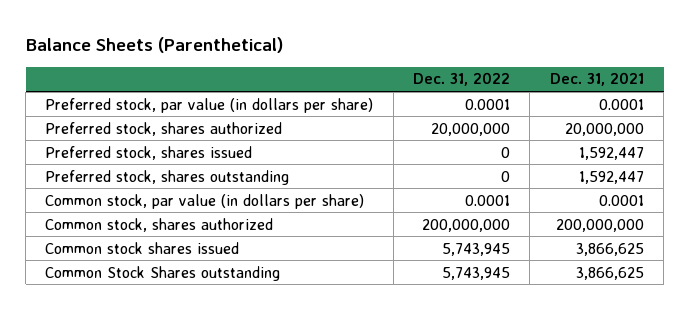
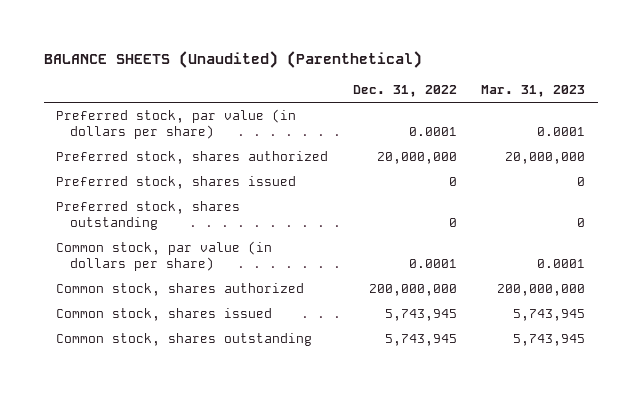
[25,36,283,53] Balance Sheets (Parenthetical) -> [44,51,423,69] BALANCE SHEETS (Unaudited) (Parenthetical)
[549,72,644,87] Dec. 31, 2021 -> none
none -> [481,85,586,98] Mar. 31, 2023
[45,241,240,254] Common stock shares issued -> [56,308,273,322] Common stock, shares issued
[45,265,281,281] Common Stock Shares outstanding -> [56,333,313,347] Common stock, shares outstanding

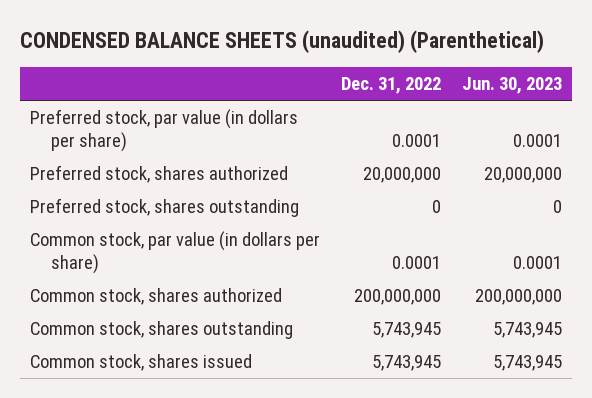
[44,51,423,69] BALANCE SHEETS (Unaudited) (Parenthetical) -> [19,30,544,54] CONDENSED BALANCE SHEETS (unaudited) (Parenthetical)
[481,85,586,98] Mar. 31, 2023 -> none
none -> [461,77,562,95] Jun. 30, 2023
[56,176,297,190] Preferred stock, shares issued -> none
[56,308,273,322] Common stock, shares issued -> [30,354,253,372] Common stock, shares issued

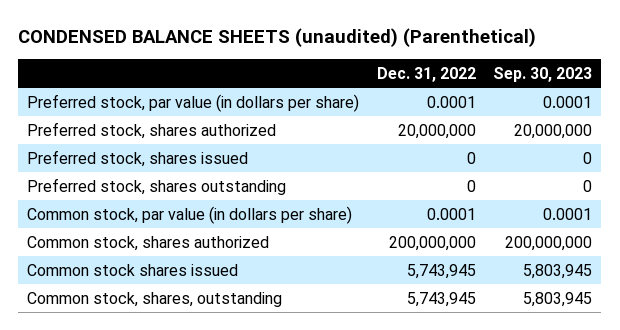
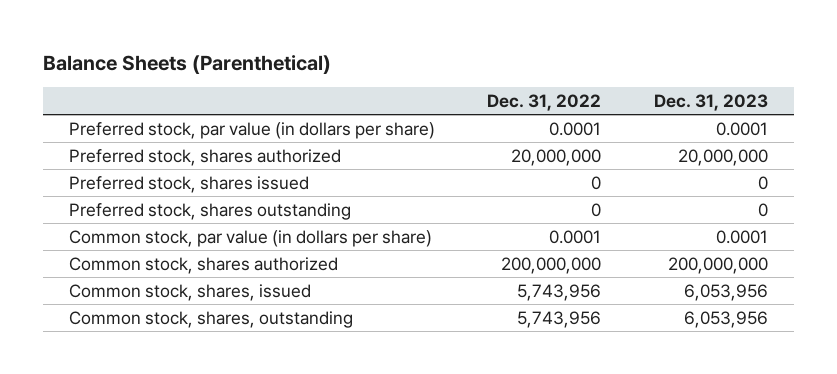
[18,28,537,48] CONDENSED BALANCE SHEETS (unaudited) (Parenthetical) -> [42,55,331,75] Balance Sheets (Parenthetical)
[493,66,593,82] Sep. 30, 2023 -> none
none -> [653,94,768,112] Dec. 31, 2023
[27,263,239,276] Common stock shares issued -> [69,283,312,301] Common stock, shares, issued
[406,263,476,279] 5,743,945 -> [517,283,602,301] 5,743,956
[406,291,476,307] 5,743,945 -> [517,310,602,328] 5,743,956

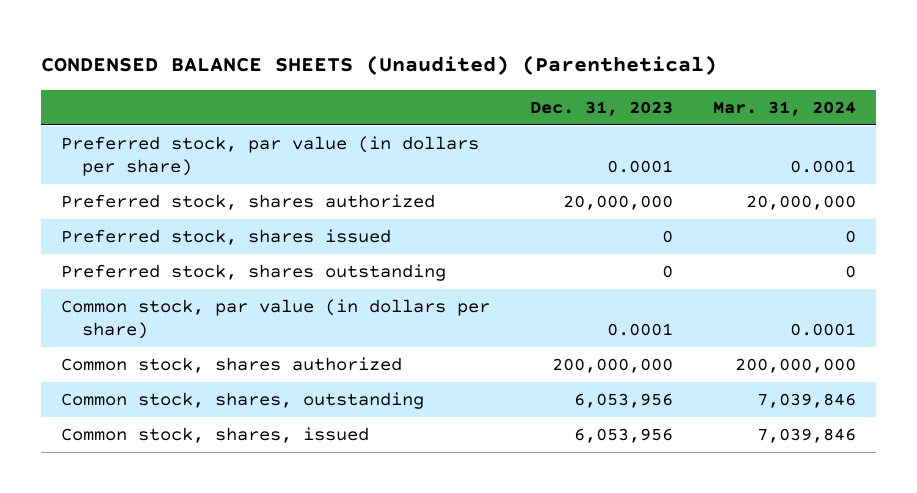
[42,55,331,75] Balance Sheets (Parenthetical) -> [41,54,718,75] CONDENSED BALANCE SHEETS (Unaudited) (Parenthetical)
[487,94,602,112] Dec. 31, 2022 -> none
none -> [712,100,856,116] Mar. 31, 2024
[69,283,312,301] Common stock, shares, issued -> [61,426,370,443] Common stock, shares, issued

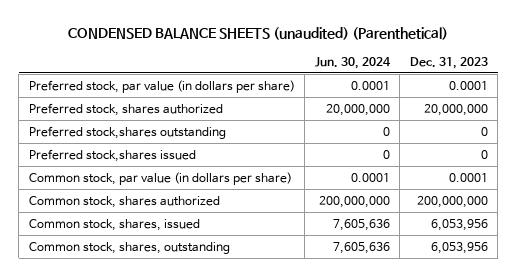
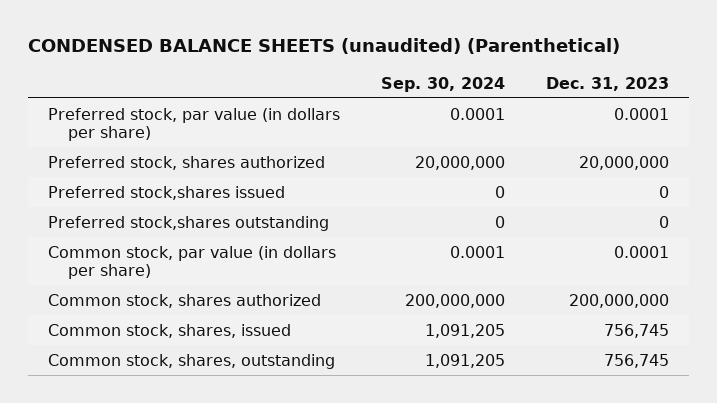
[314,56,391,69] Jun. 30, 2024 -> none
none -> [381,76,506,92] Sep. 30, 2024
[28,125,226,139] Preferred stock,shares outstanding -> [48,215,330,231] Preferred stock,shares outstanding
[430,218,488,231] 6,053,956 -> [603,323,669,338] 756,745
[430,241,488,254] 6,053,956 -> [603,353,669,368] 756,745

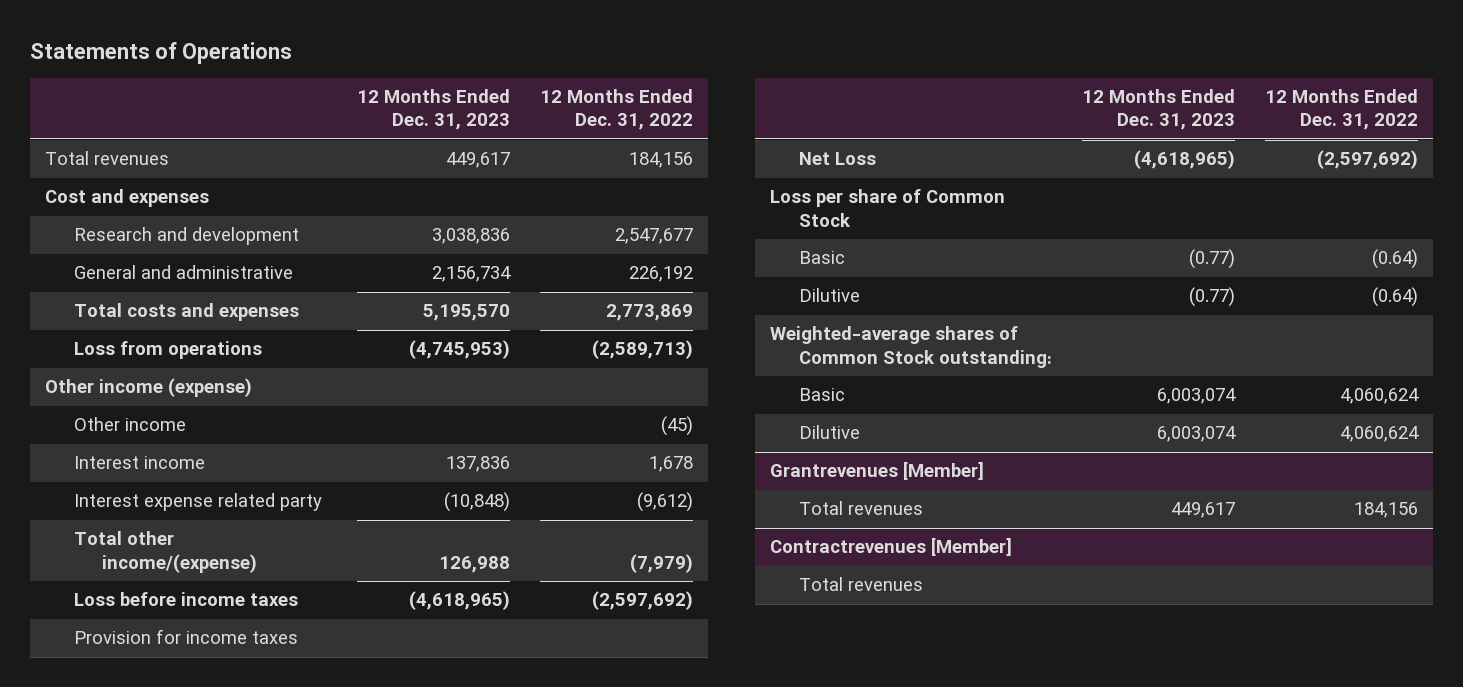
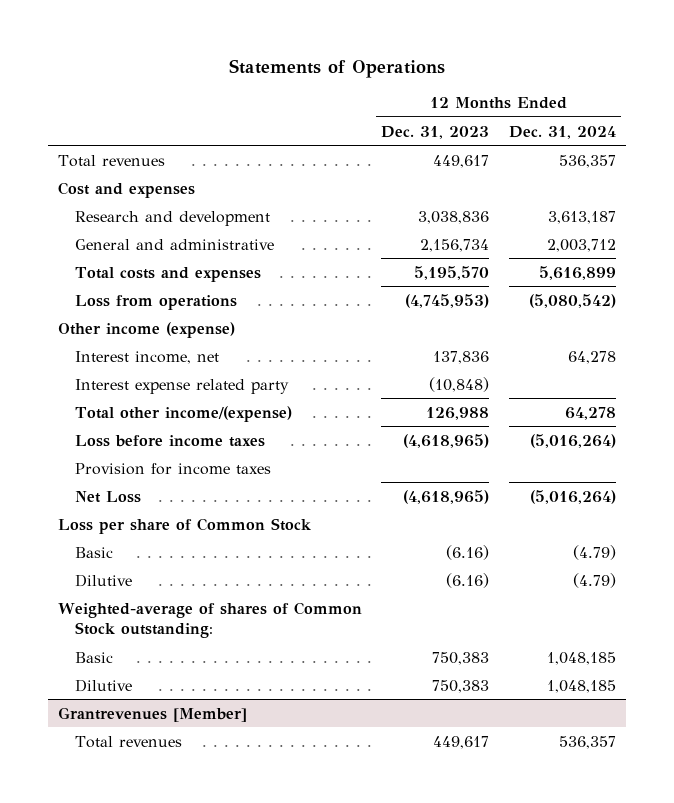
[540,89,694,131] 12 Months Ended Dec. 31, 2022 -> none
none -> [508,125,616,139] Dec. 31, 2024
[73,417,186,432] Other income -> none
[73,456,205,470] Interest income -> [75,350,220,364] Interest income, net
[1188,249,1235,270] (0.77) -> [446,544,490,560] (6.16)
[1188,287,1235,308] (0.77) -> [446,572,490,588] (6.16)
[770,326,1052,368] Weighted-average shares of Common Stock outstanding: -> [57,601,362,639] Weighted-average of shares of Common Stock outstanding:
[1156,388,1236,405] 6,003,074 -> [432,651,490,665] 750,383
[1156,426,1236,443] 6,003,074 -> [432,679,490,693] 750,383
[770,537,1013,557] Contractrevenues [Member] -> none
[798,577,923,592] Total revenues -> none

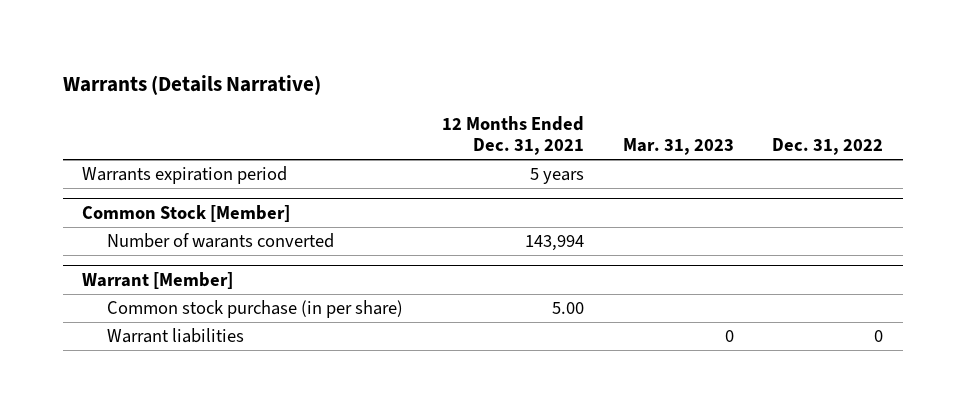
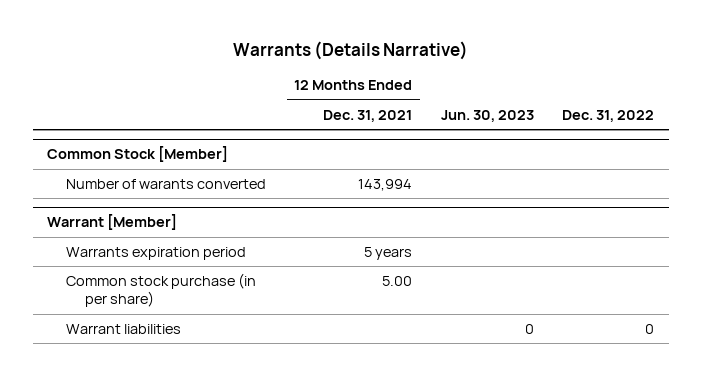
[622,138,734,156] Mar. 31, 2023 -> none
none -> [440,109,534,122] Jun. 30, 2023
[82,166,288,185] Warrants expiration period -> none
none -> [65,247,246,261] Warrants expiration period

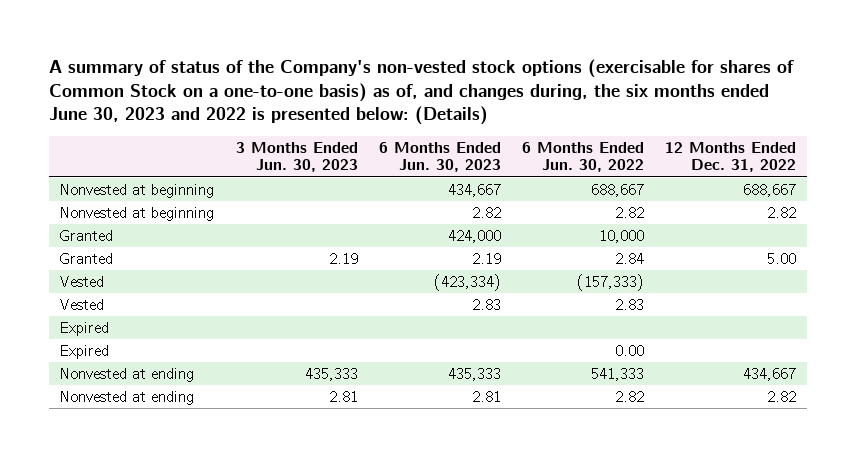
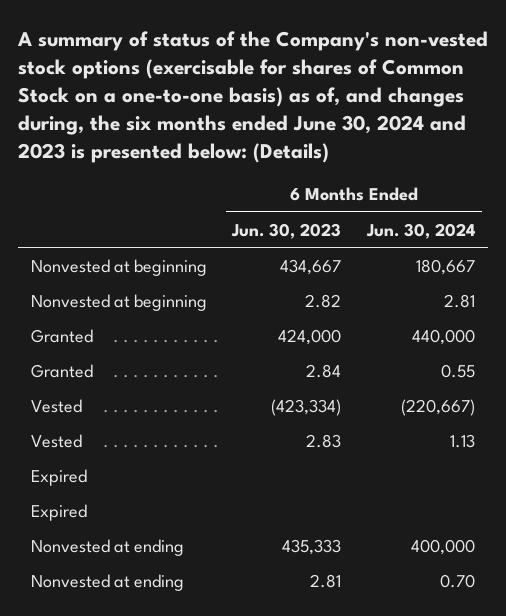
[48,58,794,126] A summary of status of the Company's non-vested stock options (exercisable for shares of Common Stock on a one-to-one basis) as of, and changes during, the six months ended June 30, 2023 and 2022 is presented below: (Details) -> [16,30,488,164] A summary of status of the Company's non-vested stock options (exercisable for shares of Common Stock on a one-to-one basis) as of, and changes during, the six months ended June 30, 2024 and 2023 is presented below: (Details)
[235,141,358,173] 3 Months Ended Jun. 30, 2023 -> none
[521,141,644,173] 6 Months Ended Jun. 30, 2022 -> none
[665,141,797,173] 12 Months Ended Dec. 31, 2022 -> none
none -> [366,222,476,239] Jun. 30, 2024
[471,252,501,264] 2.19 -> [306,363,342,378] 2.84

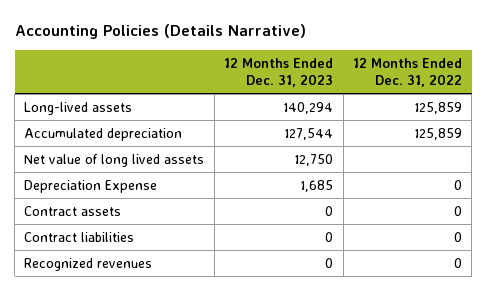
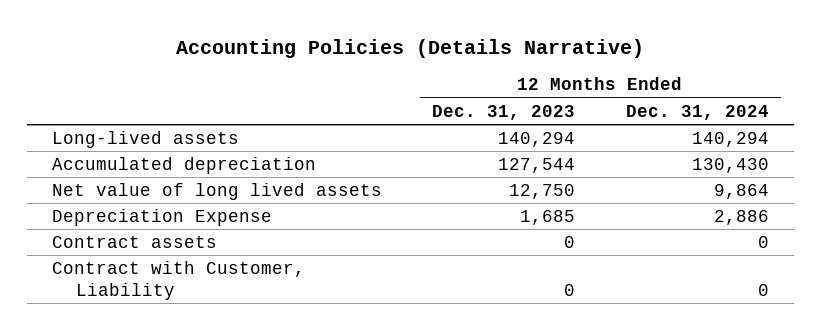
[352,57,462,88] 12 Months Ended Dec. 31, 2022 -> none
none -> [625,104,769,120] Dec. 31, 2024
[24,257,153,271] Recognized revenues -> none
[24,231,135,242] Contract liabilities -> [52,260,306,300] Contract with Customer, Liability

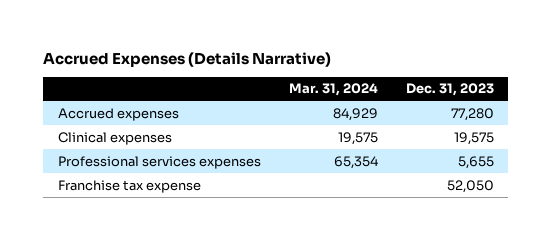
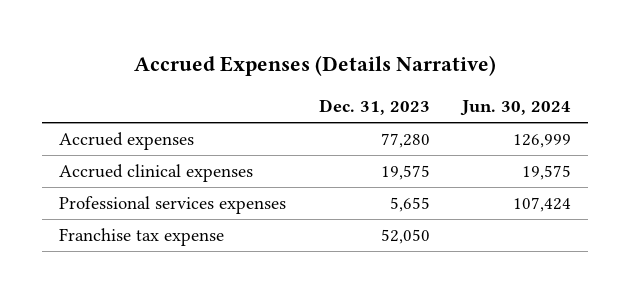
[288,83,378,97] Mar. 31, 2024 -> none
none -> [460,99,572,116] Jun. 30, 2024
[57,131,172,145] Clinical expenses -> [58,164,253,183] Accrued clinical expenses

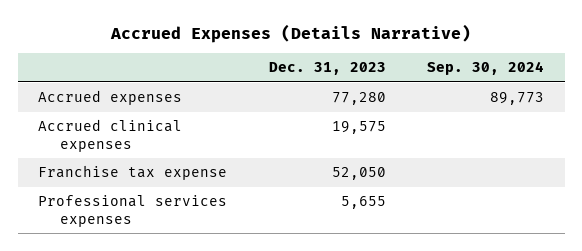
[460,99,572,116] Jun. 30, 2024 -> none
none -> [426,61,544,76] Sep. 30, 2024
[58,196,286,215] Professional services expenses -> [38,195,228,228] Professional services expenses

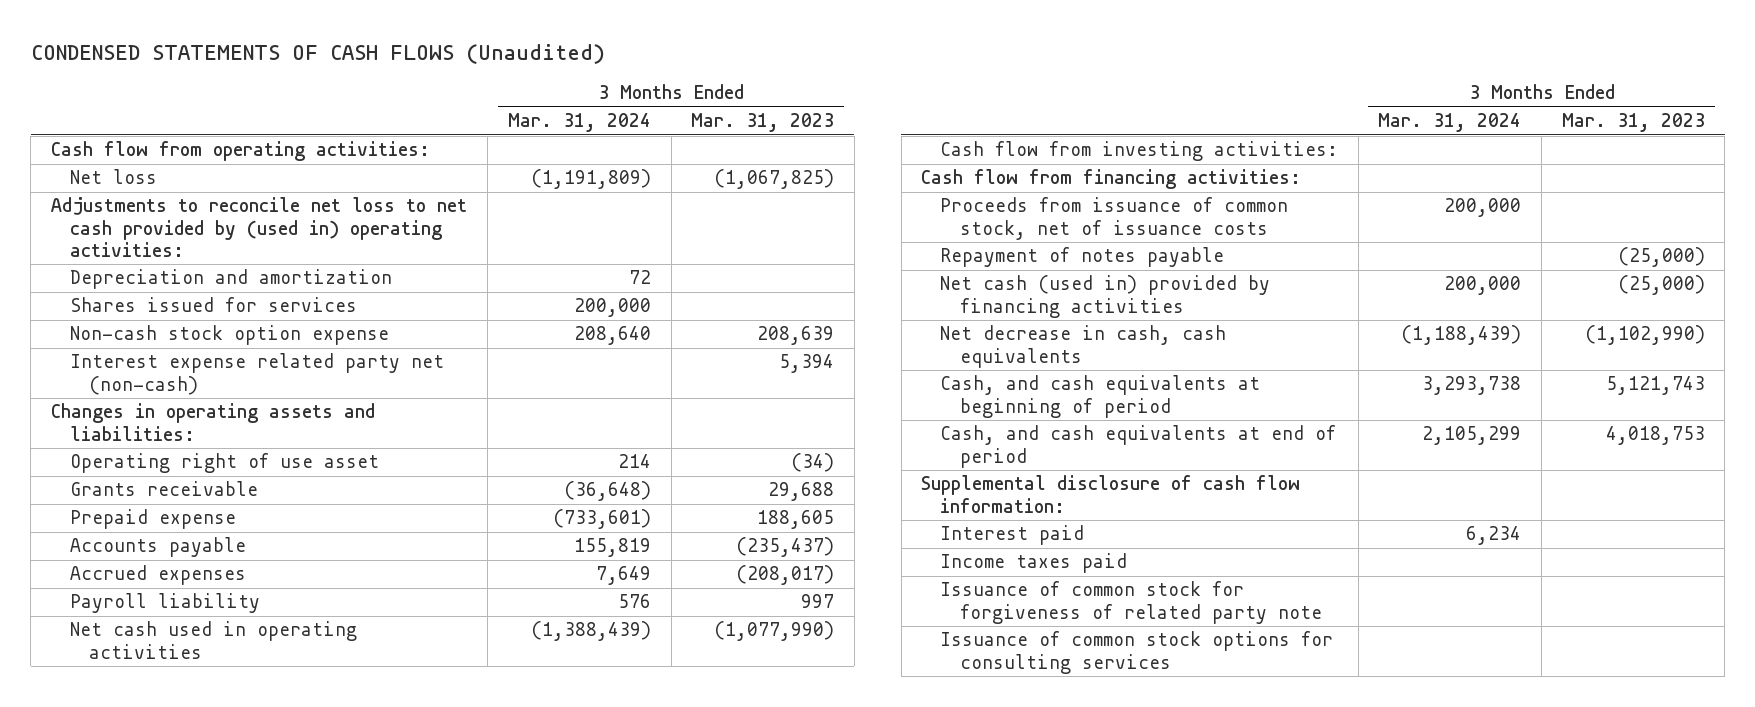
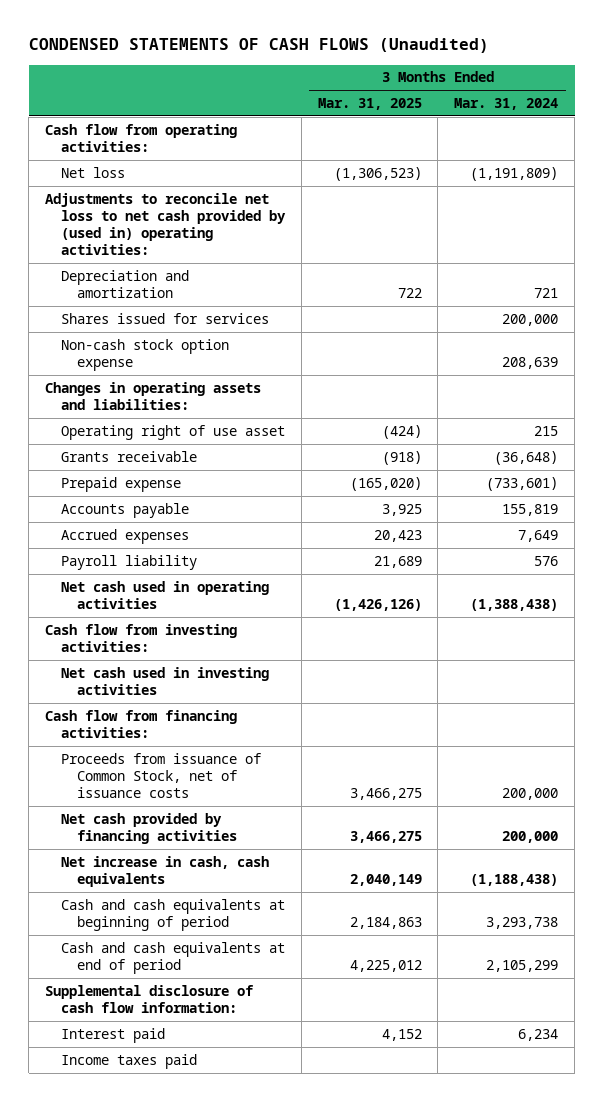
[691,113,835,133] Mar. 31, 2023 -> none
none -> [317,98,422,111] Mar. 31, 2025
[629,270,652,285] 72 -> [534,288,559,299] 721
[69,353,444,395] Interest expense related party net (non-cash) -> none
[574,326,652,346] 208,640 -> [502,357,559,370] 208,639
[618,454,652,469] 214 -> [534,425,559,436] 215
[531,621,652,642] (1,388,439) -> [470,599,559,612] (1,388,438)
none -> [60,666,269,696] Net cash used in investing activities
[940,247,1225,268] Repayment of notes payable -> none
[940,197,1289,240] Proceeds from issuance of common stock, net of issuance costs -> [60,752,261,799] Proceeds from issuance of Common Stock, net of issuance costs
[940,275,1271,318] Net cash (used in) provided by financing activities -> [60,812,237,845] Net cash provided by financing activities
[940,325,1227,368] Net decrease in cash, cash equivalents -> [60,855,269,888] Net increase in cash, cash equivalents
[1401,325,1522,346] (1,188,439) -> [470,874,559,887] (1,188,438)
[940,375,1261,418] Cash, and cash equivalents at beginning of period -> [60,898,285,932] Cash and cash equivalents at beginning of period
[940,425,1337,468] Cash, and cash equivalents at end of period -> [60,941,285,975] Cash and cash equivalents at end of period
[940,581,1322,624] Issuance of common stock for forgiveness of related party note -> none
[940,631,1334,674] Issuance of common stock options for consulting services -> none

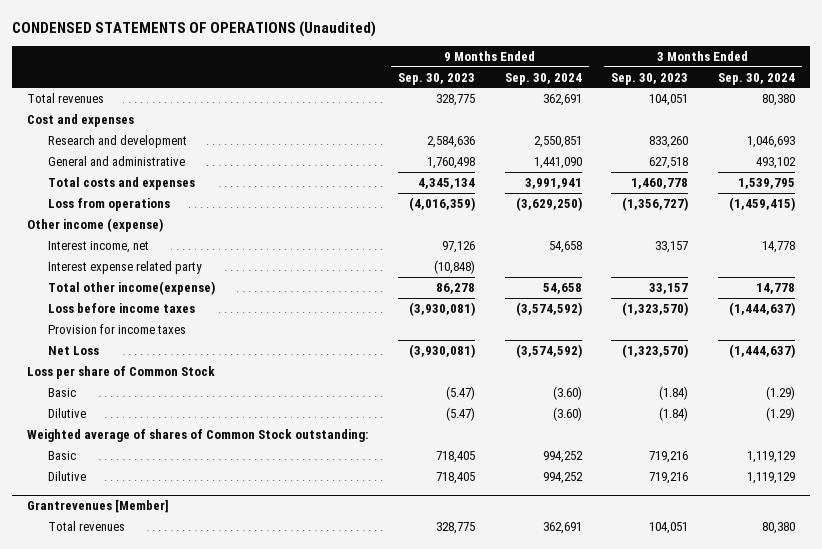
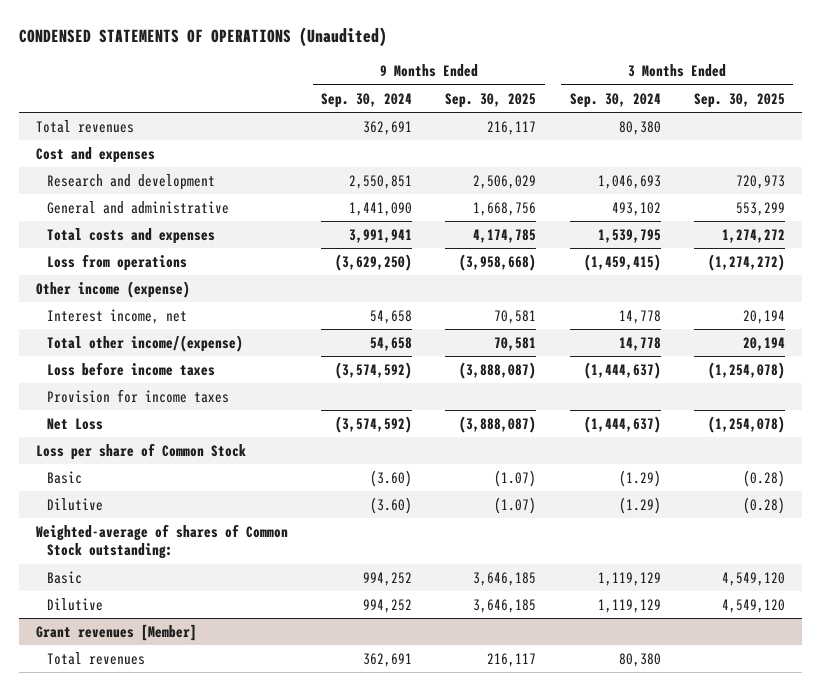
[397,72,475,85] Sep. 30, 2023 -> none
[611,72,689,85] Sep. 30, 2023 -> none
none -> [445,92,537,108] Sep. 30, 2025
none -> [693,92,785,108] Sep. 30, 2025
[48,260,203,274] Interest expense related party -> none
[48,280,216,295] Total other income(expense) -> [47,334,244,352] Total other income/(expense)
[27,428,369,442] Weighted average of shares of Common Stock outstanding: -> [35,523,288,560] Weighted-average of shares of Common Stock outstanding:
[27,499,170,514] Grantrevenues [Member] -> [35,623,197,641] Grant revenues [Member]

